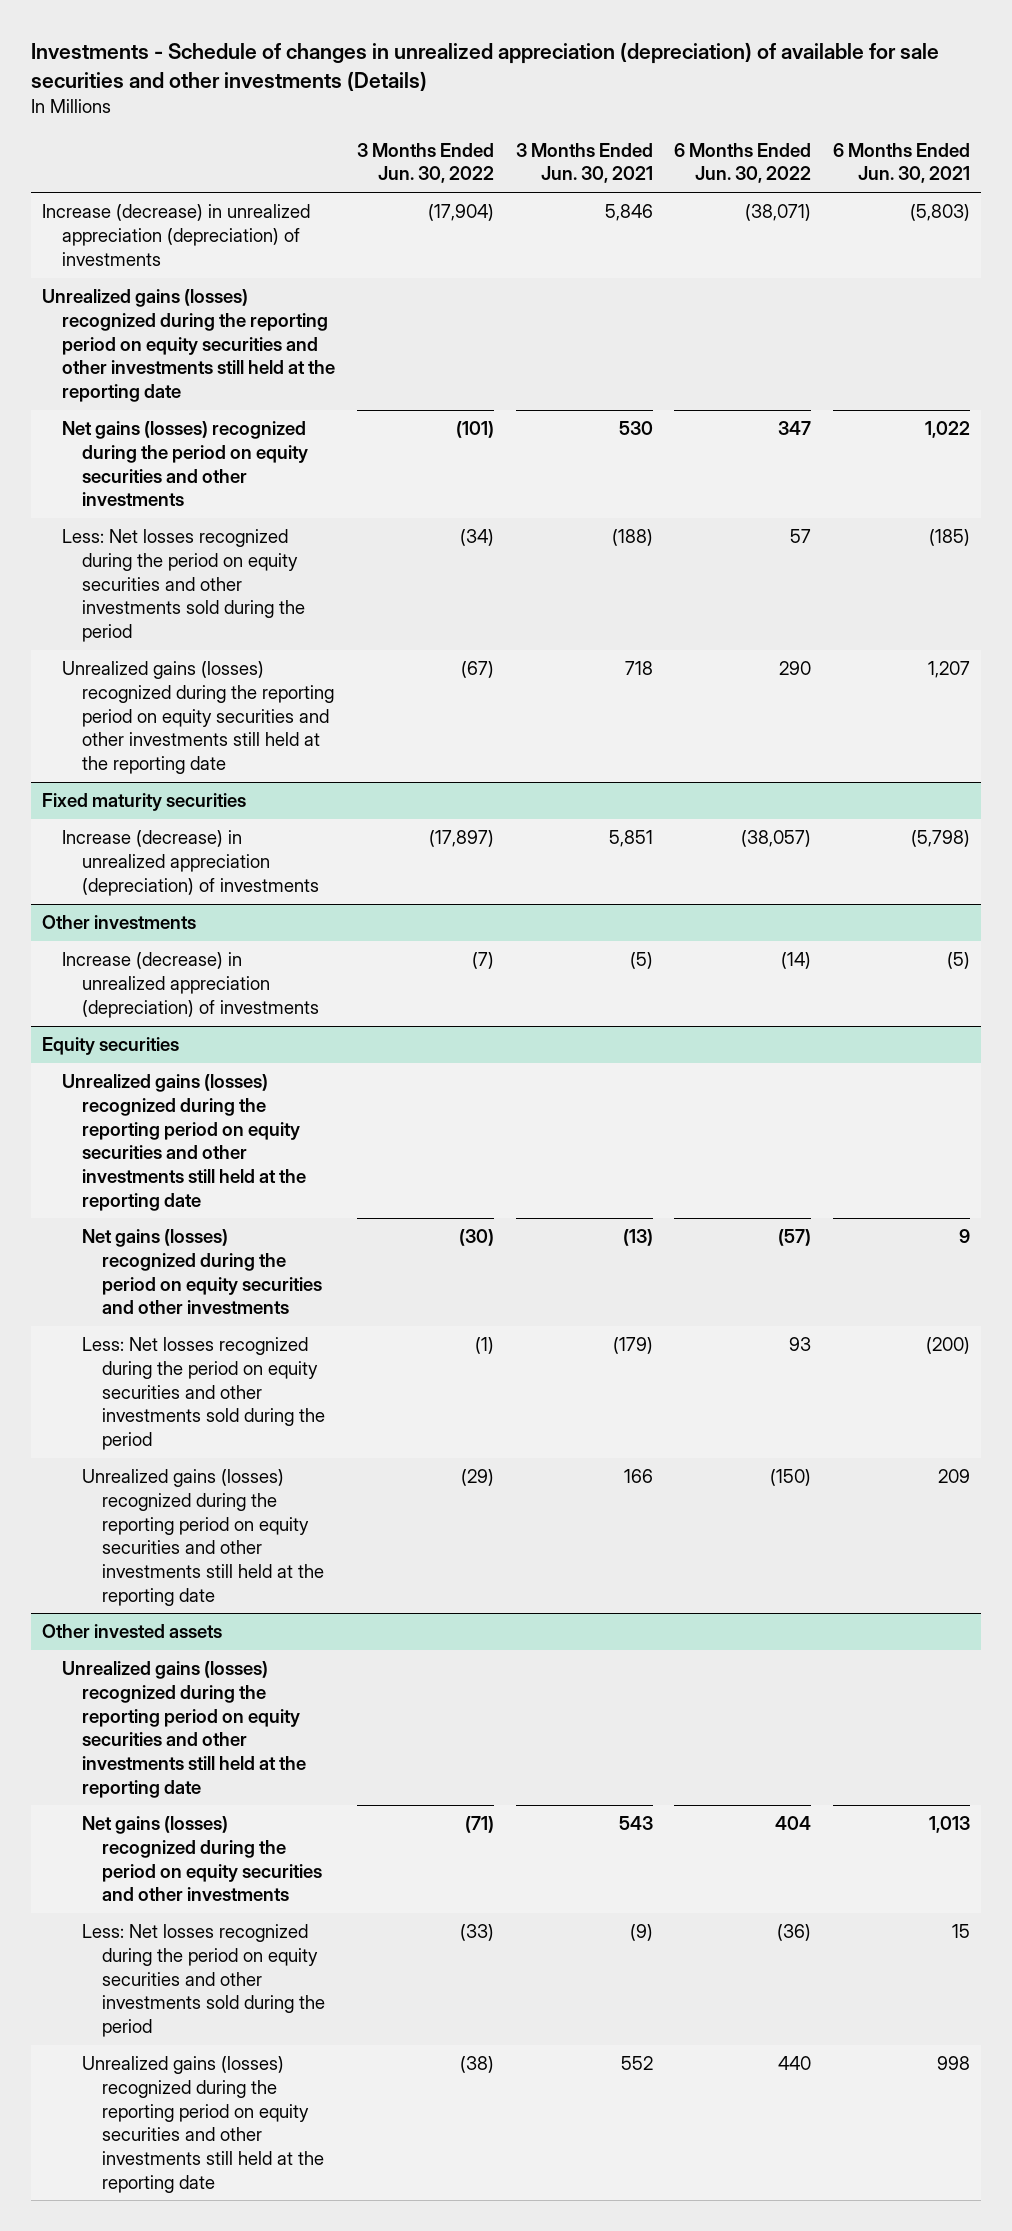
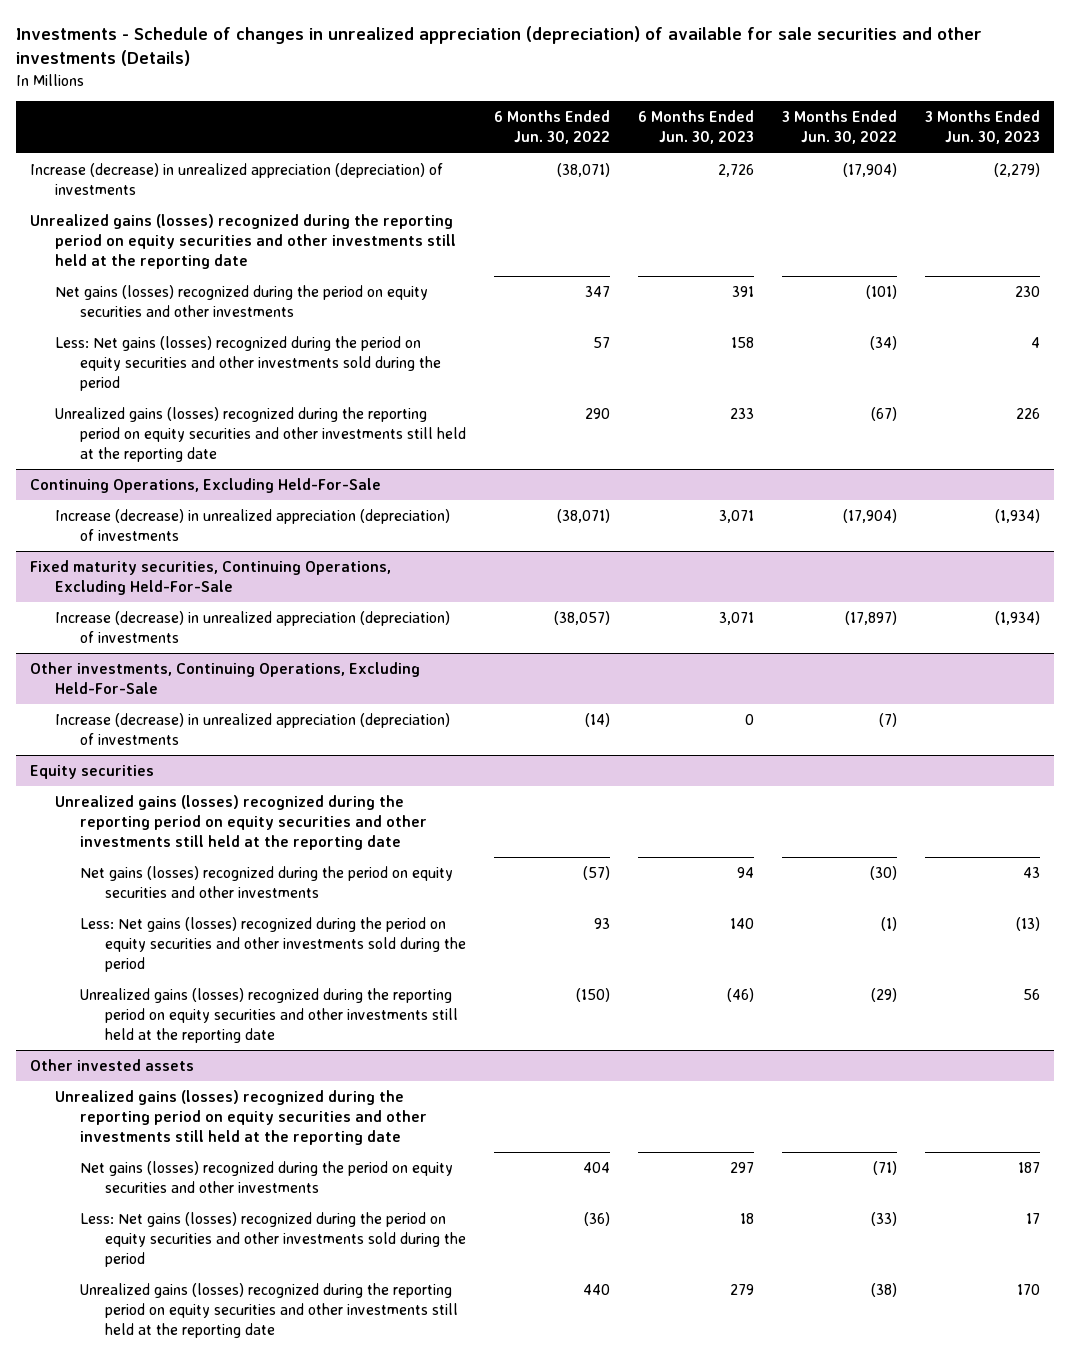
[515,142,653,184] 3 Months Ended Jun. 30, 2021 -> none
[833,142,971,184] 6 Months Ended Jun. 30, 2021 -> none
none -> [637,110,754,145] 6 Months Ended Jun. 30, 2023
none -> [924,110,1040,145] 3 Months Ended Jun. 30, 2023
[61,529,305,642] Less: Net losses recognized during the period on equity securities and other investments sold during the period -> [54,335,441,391] Less: Net gains (losses) recognized during the period on equity securities and other investments sold during the period
[41,793,246,812] Fixed maturity securities -> none
none -> [29,477,381,493] Continuing Operations, Excluding Held-For-Sale
none -> [54,508,450,541] Increase (decrease) in unrealized appreciation (depreciation) of investments
none -> [29,559,391,595] Fixed maturity securities, Continuing Operations, Excluding Held-For-Sale
[41,915,196,930] Other investments -> none
none -> [29,661,420,694] Other investments, Continuing Operations, Excluding Held-For-Sale
[81,1337,326,1450] Less: Net losses recognized during the period on equity securities and other investments sold during the period -> [79,916,466,972] Less: Net gains (losses) recognized during the period on equity securities and other investments sold during the period
[81,1924,326,2037] Less: Net losses recognized during the period on equity securities and other investments sold during the period -> [79,1211,466,1267] Less: Net gains (losses) recognized during the period on equity securities and other investments sold during the period

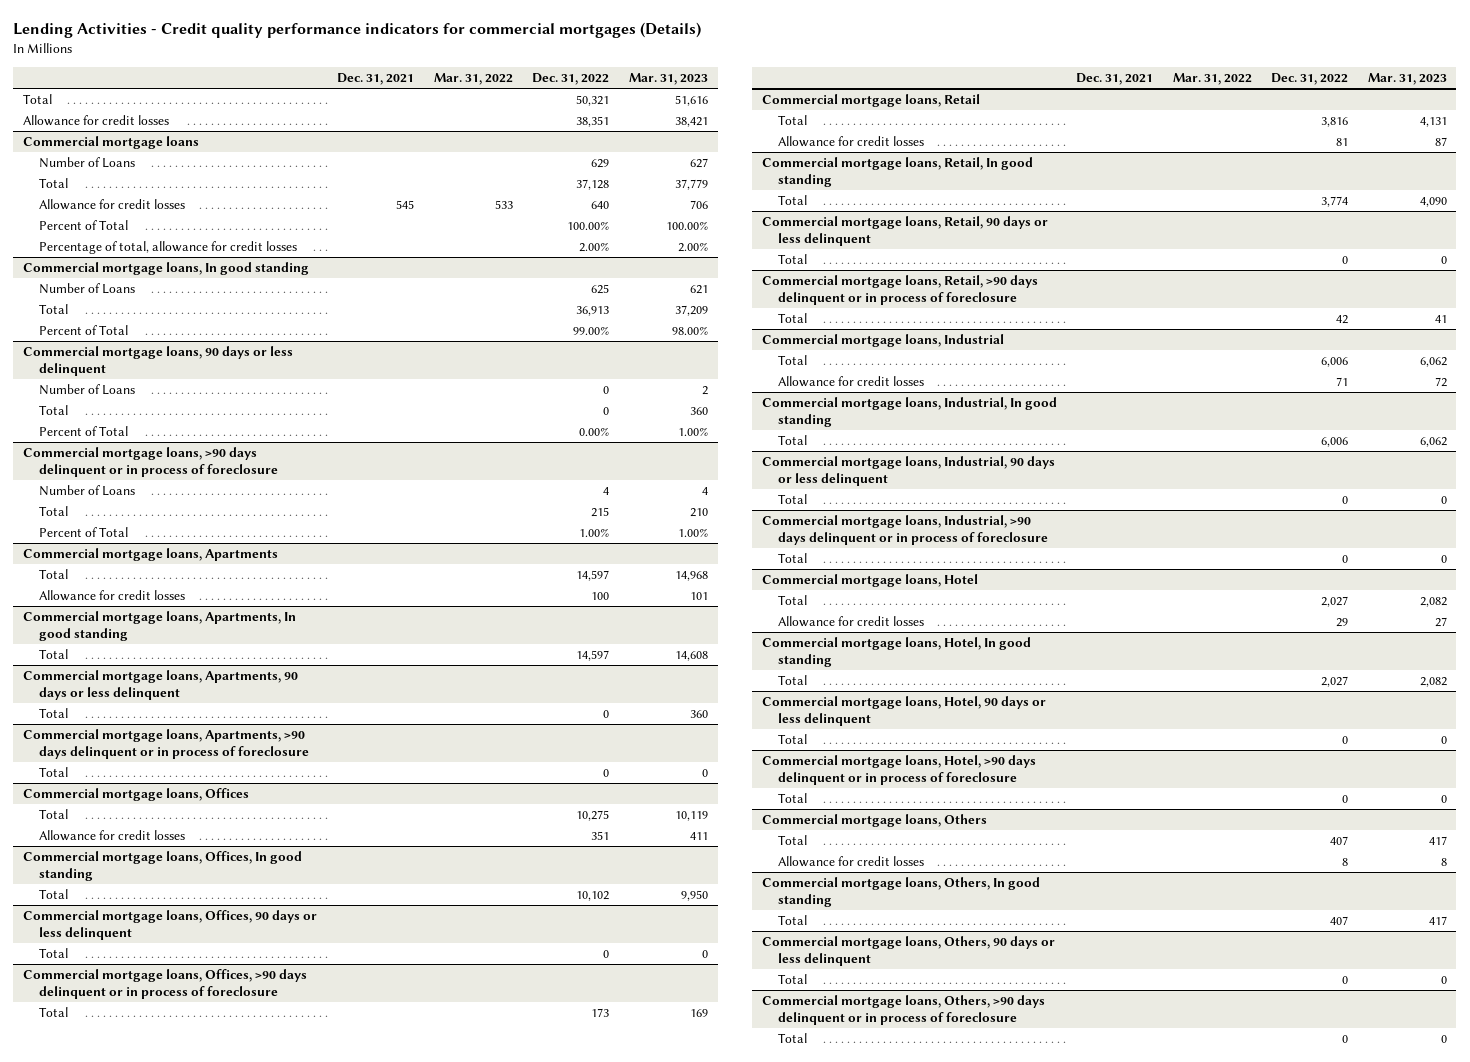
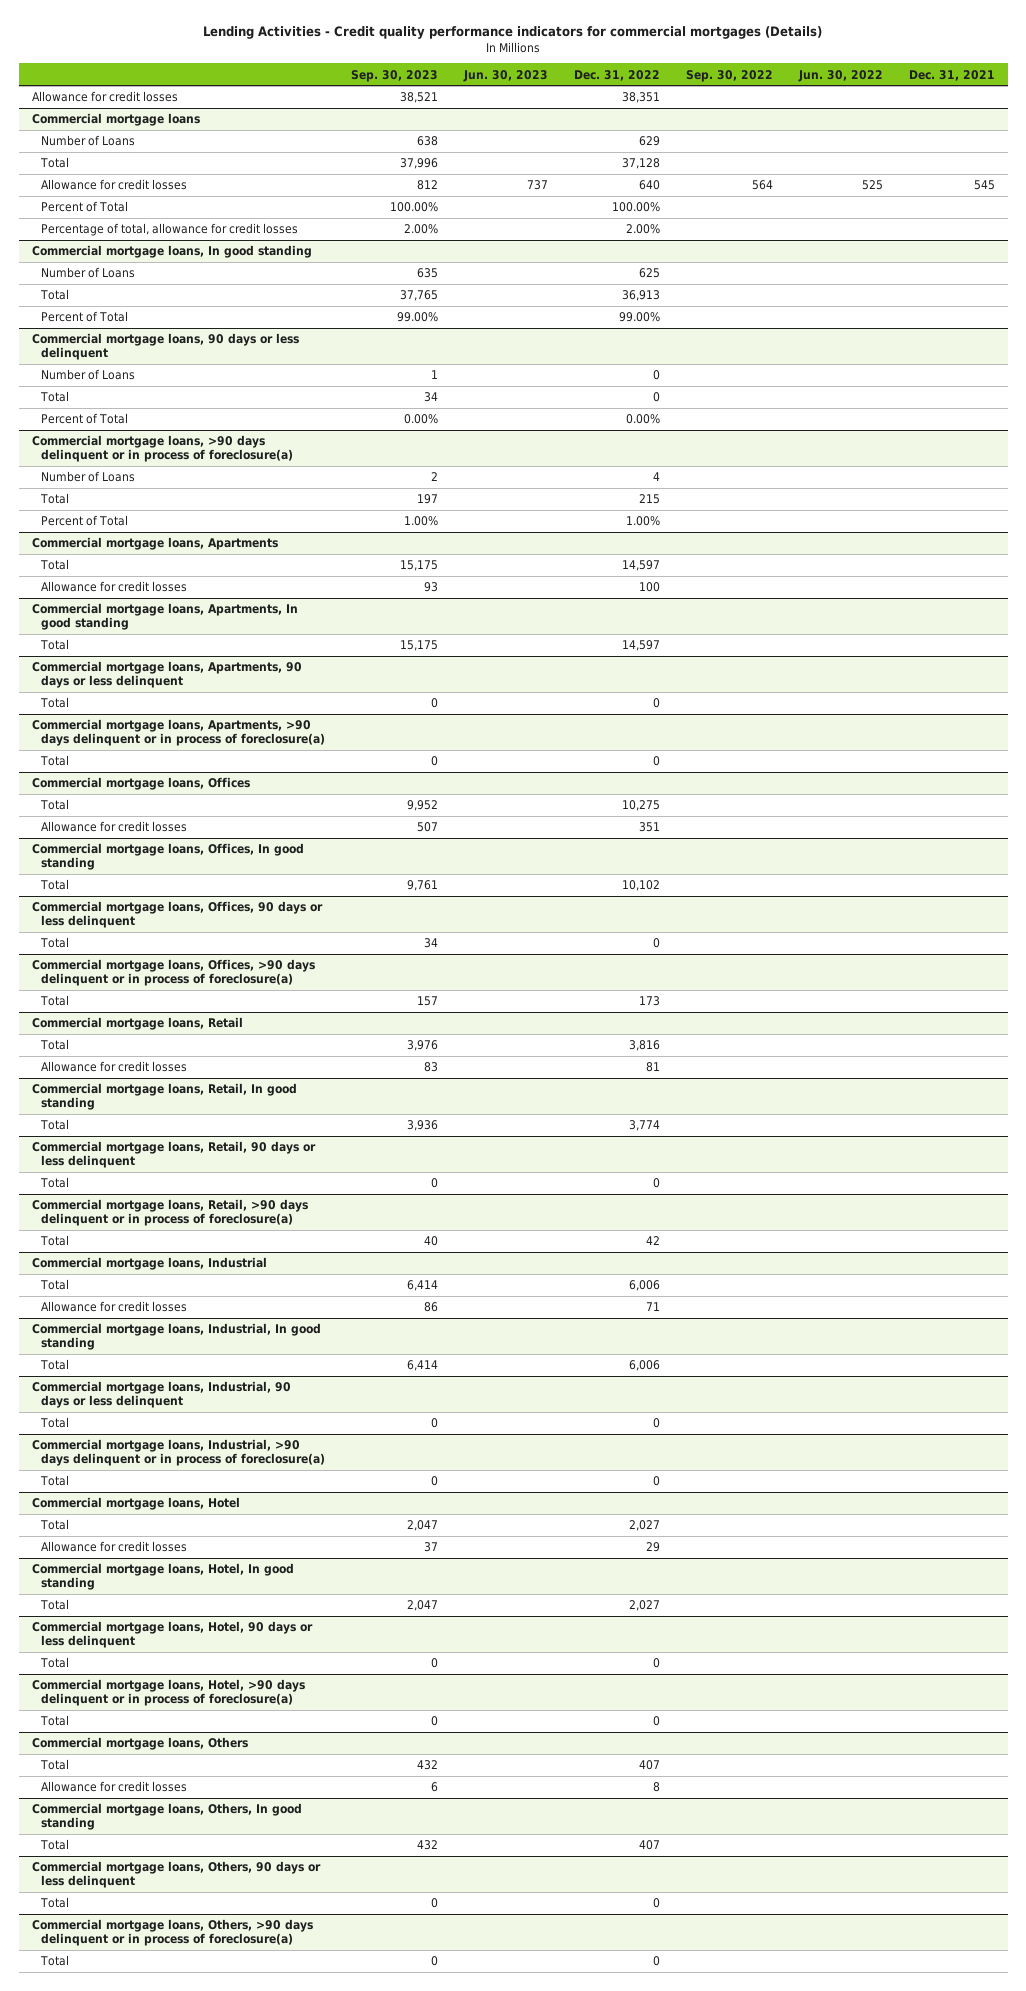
[433,72,513,85] Mar. 31, 2022 -> none
[628,72,708,85] Mar. 31, 2023 -> none
none -> [350,69,438,82] Sep. 30, 2023
none -> [462,69,548,82] Jun. 30, 2023
none -> [685,69,773,82] Sep. 30, 2022
none -> [797,69,883,82] Jun. 30, 2022
[22,94,52,105] Total -> none
[22,447,278,478] Commercial mortgage loans, >90 days delinquent or in process of foreclosure -> [31,435,293,463] Commercial mortgage loans, >90 days delinquent or in process of foreclosure(a)
[22,729,309,760] Commercial mortgage loans, Apartments, >90 days delinquent or in process of foreclosure -> [31,719,325,747] Commercial mortgage loans, Apartments, >90 days delinquent or in process of foreclosure(a)
[22,969,307,1000] Commercial mortgage loans, Offices, >90 days delinquent or in process of foreclosure -> [31,959,315,987] Commercial mortgage loans, Offices, >90 days delinquent or in process of foreclosure(a)
[761,275,1038,306] Commercial mortgage loans, Retail, >90 days delinquent or in process of foreclosure -> [31,1199,308,1227] Commercial mortgage loans, Retail, >90 days delinquent or in process of foreclosure(a)
[761,515,1048,546] Commercial mortgage loans, Industrial, >90 days delinquent or in process of foreclosure -> [31,1439,325,1467] Commercial mortgage loans, Industrial, >90 days delinquent or in process of foreclosure(a)
[761,755,1036,786] Commercial mortgage loans, Hotel, >90 days delinquent or in process of foreclosure -> [31,1679,305,1707] Commercial mortgage loans, Hotel, >90 days delinquent or in process of foreclosure(a)
[761,995,1045,1026] Commercial mortgage loans, Others, >90 days delinquent or in process of foreclosure -> [31,1919,313,1947] Commercial mortgage loans, Others, >90 days delinquent or in process of foreclosure(a)

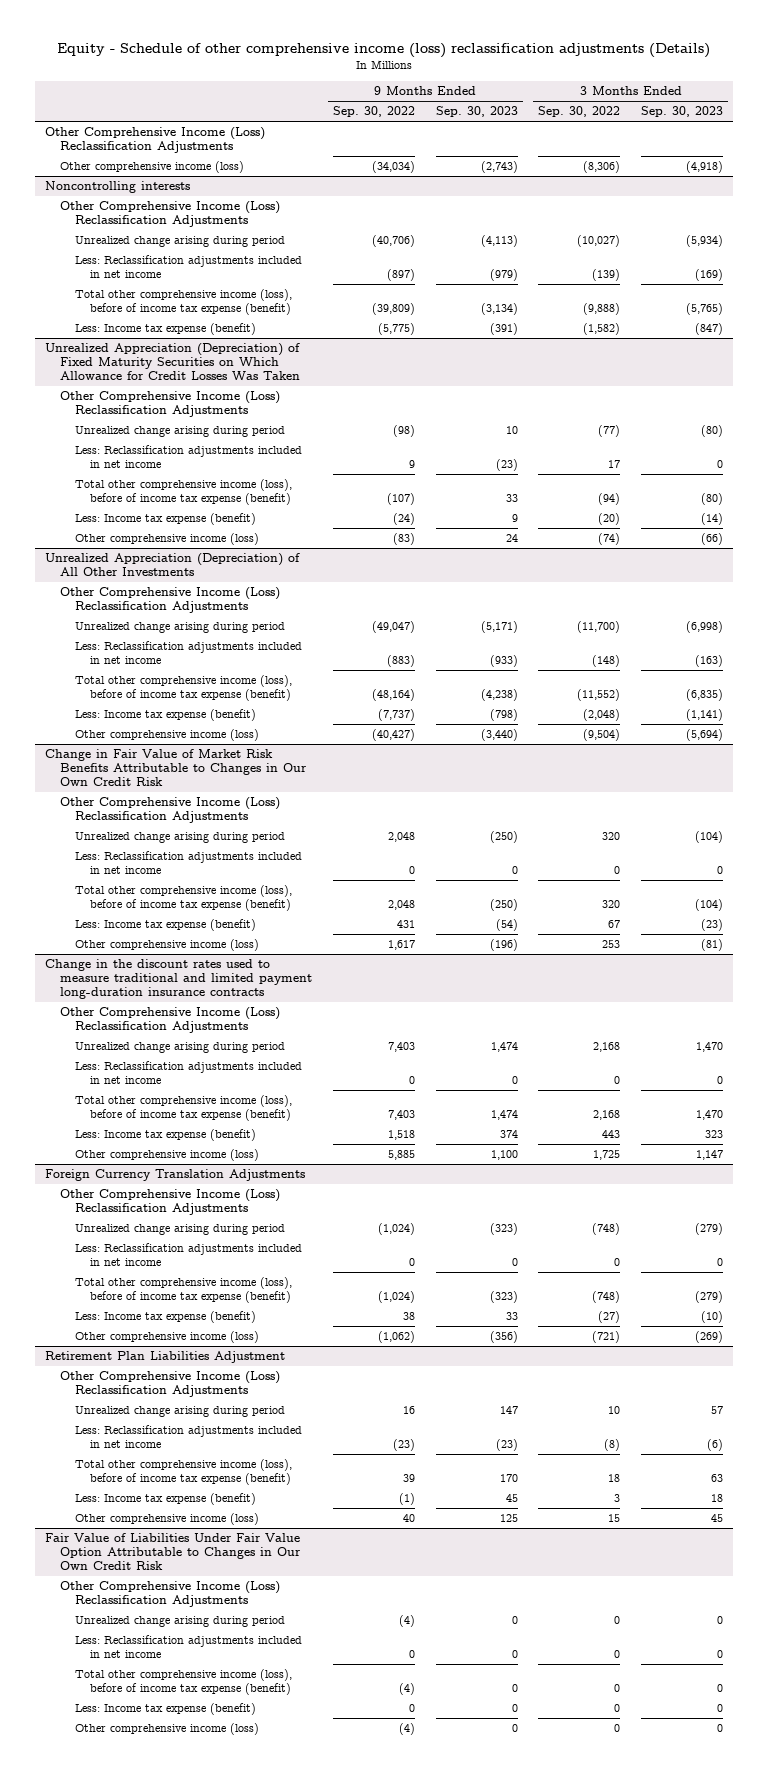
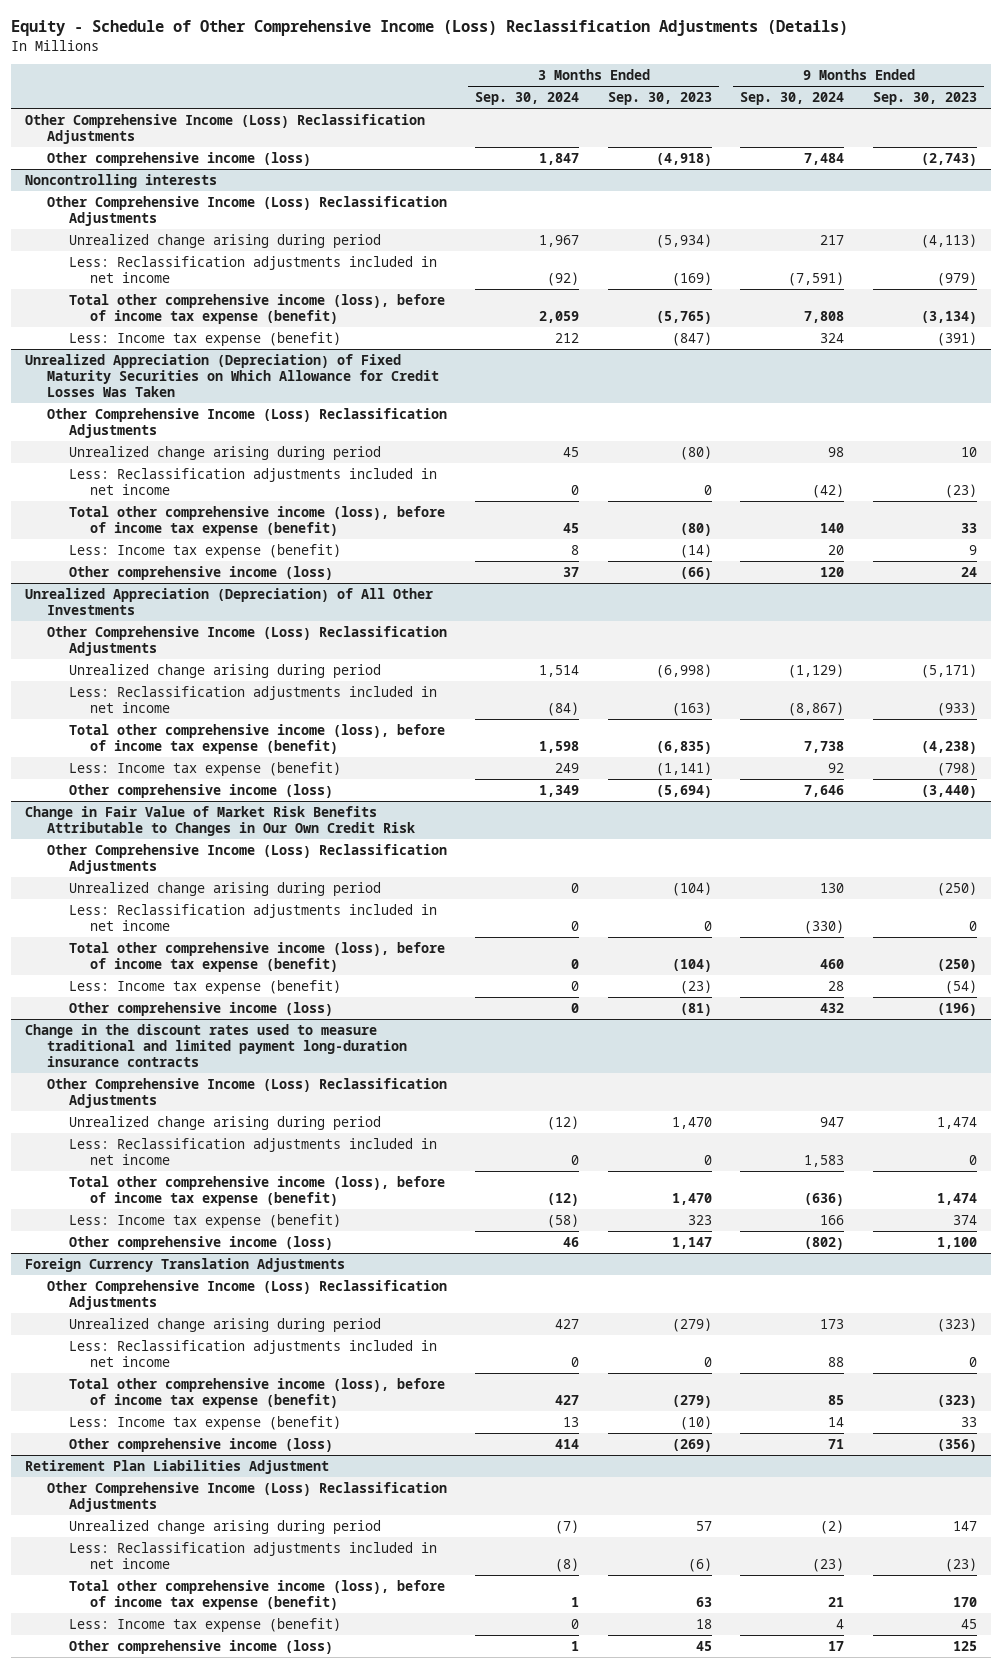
[57,43,711,59] Equity - Schedule of other comprehensive income (loss) reclassification adjustments (Details) -> [11,20,849,37] Equity - Schedule of Other Comprehensive Income (Loss) Reclassification Adjustments (Details)
[332,106,415,118] Sep. 30, 2022 -> none
[538,106,621,118] Sep. 30, 2022 -> none
none -> [475,92,580,106] Sep. 30, 2024
none -> [740,92,845,106] Sep. 30, 2024
[45,1533,302,1571] Fair Value of Liabilities Under Fair Value Option Attributable to Changes in Our Own Credit Risk -> none
[60,1581,281,1608] Other Comprehensive Income (Loss) Reclassification Adjustments -> none
[74,1616,285,1628] Unrealized change arising during period -> none
[74,1635,302,1659] Less: Reclassification adjustments included in net income -> none
[74,1669,292,1696] Total other comprehensive income (loss), before of income tax expense (benefit) -> none
[74,1703,256,1716] Less: Income tax expense (benefit) -> none
[74,1723,259,1736] Other comprehensive income (loss) -> none

